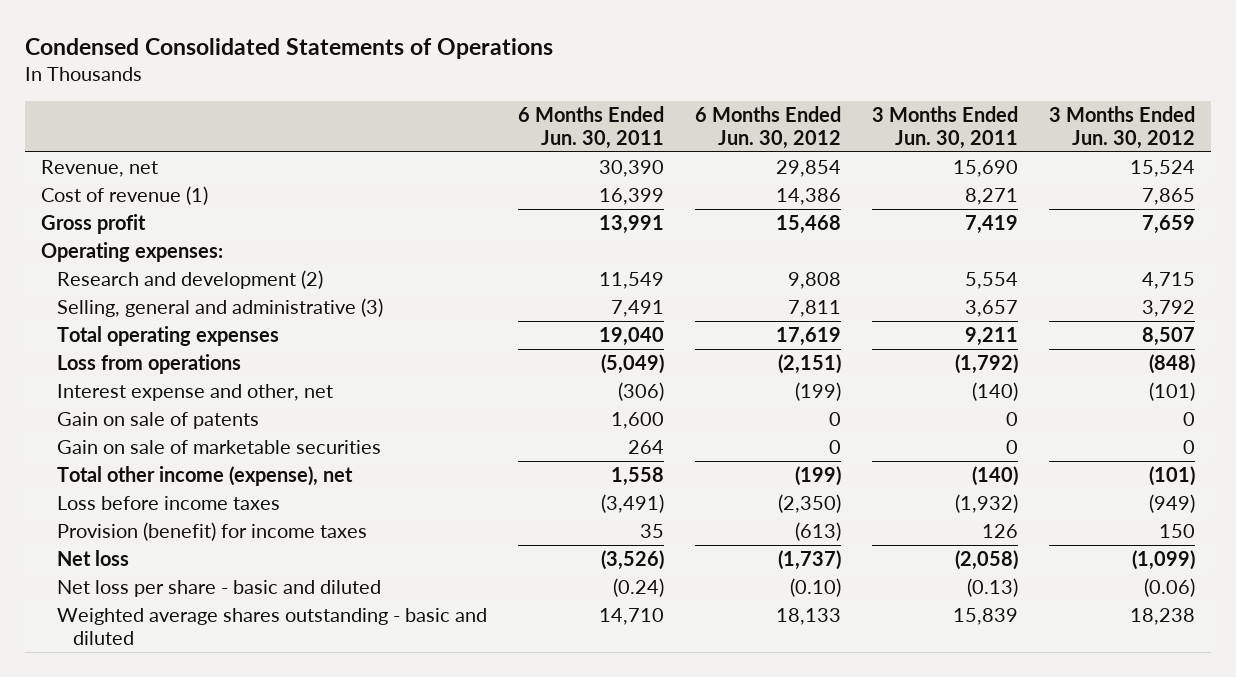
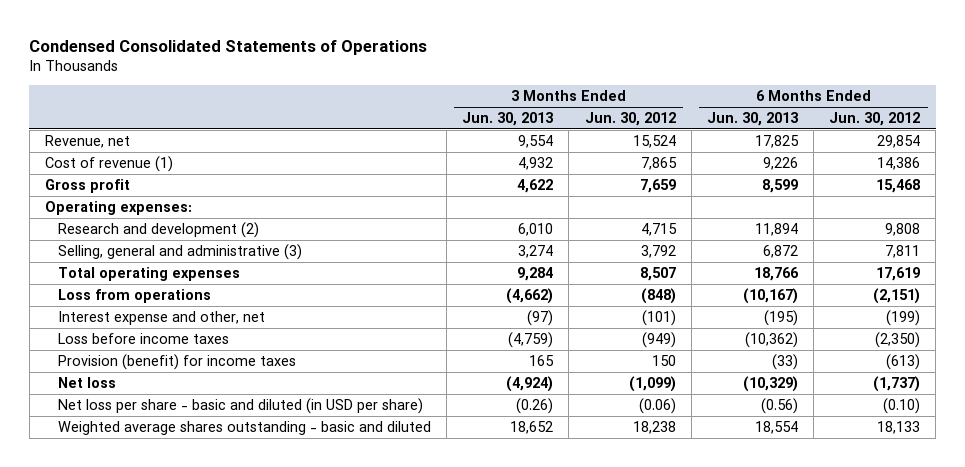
[517,105,664,149] 6 Months Ended Jun. 30, 2011 -> none
[872,105,1019,149] 3 Months Ended Jun. 30, 2011 -> none
none -> [462,112,554,127] Jun. 30, 2013
none -> [706,112,798,127] Jun. 30, 2013
[56,411,259,429] Gain on sale of patents -> none
[56,439,381,454] Gain on sale of marketable securities -> none
[56,465,353,486] Total other income (expense), net -> none
[56,579,381,597] Net loss per share - basic and diluted -> [57,397,423,414] Net loss per share - basic and diluted (in USD per share)

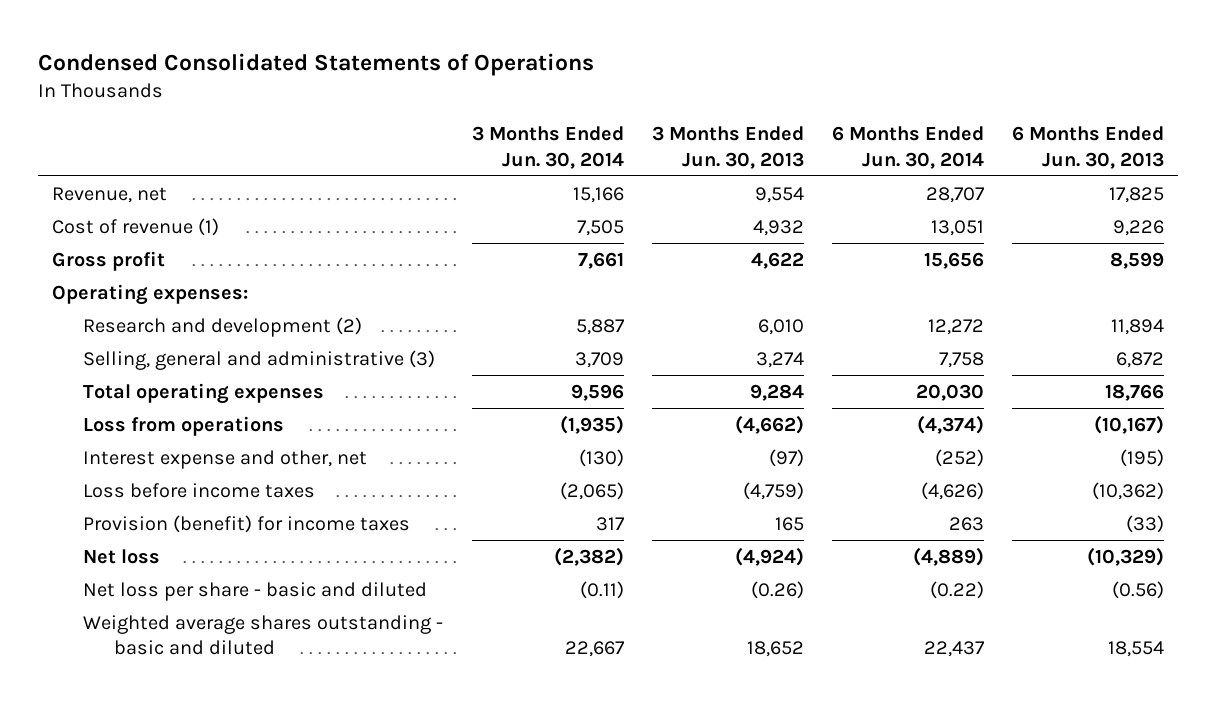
[584,112,676,127] Jun. 30, 2012 -> none
[829,112,921,127] Jun. 30, 2012 -> none
none -> [471,126,624,169] 3 Months Ended Jun. 30, 2014
none -> [831,126,984,169] 6 Months Ended Jun. 30, 2014
[57,397,423,414] Net loss per share - basic and diluted (in USD per share) -> [83,582,428,602] Net loss per share - basic and diluted

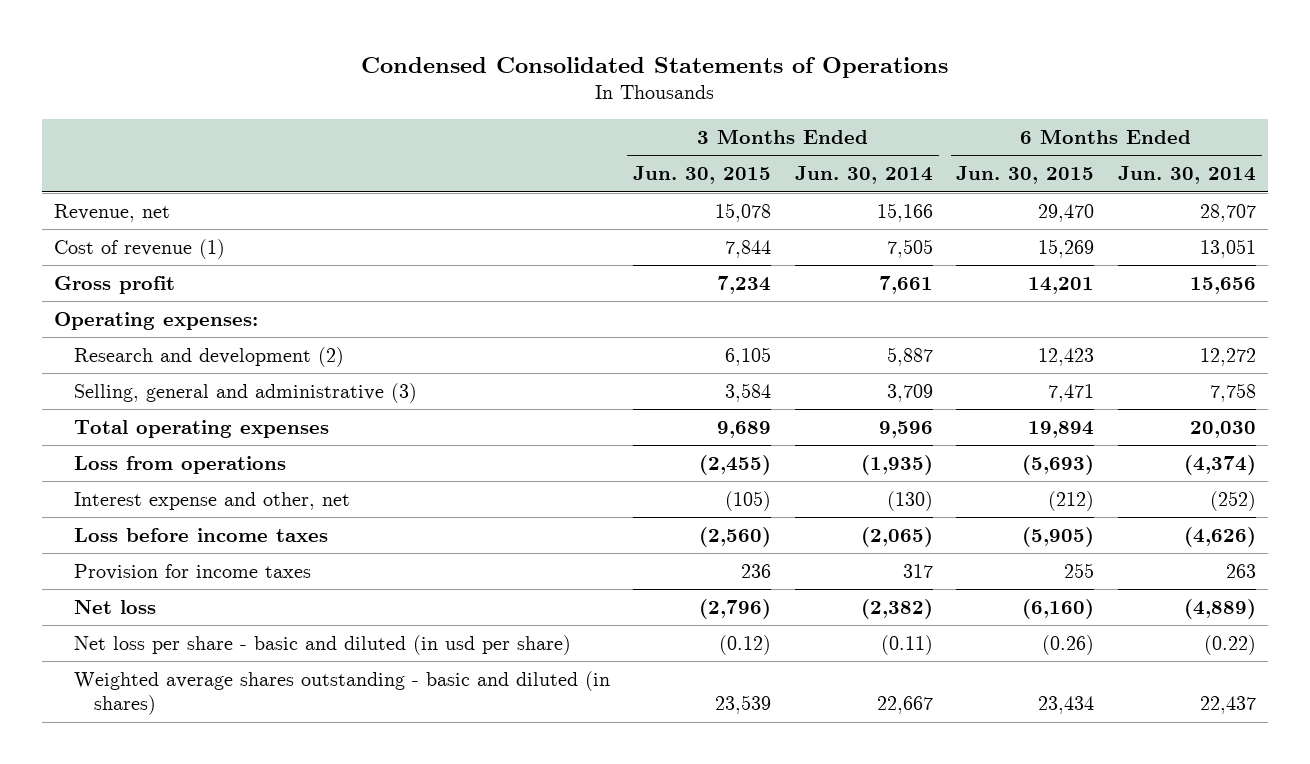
[651,126,804,169] 3 Months Ended Jun. 30, 2013 -> none
[1011,126,1164,169] 6 Months Ended Jun. 30, 2013 -> none
none -> [633,166,772,185] Jun. 30, 2015
none -> [956,166,1095,185] Jun. 30, 2015
[83,515,411,534] Provision (benefit) for income taxes -> [73,564,311,581] Provision for income taxes
[83,582,428,602] Net loss per share - basic and diluted -> [73,635,571,656] Net loss per share - basic and diluted (in usd per share)
[83,615,444,656] Weighted average shares outstanding - basic and diluted -> [73,671,610,716] Weighted average shares outstanding - basic and diluted (in shares)

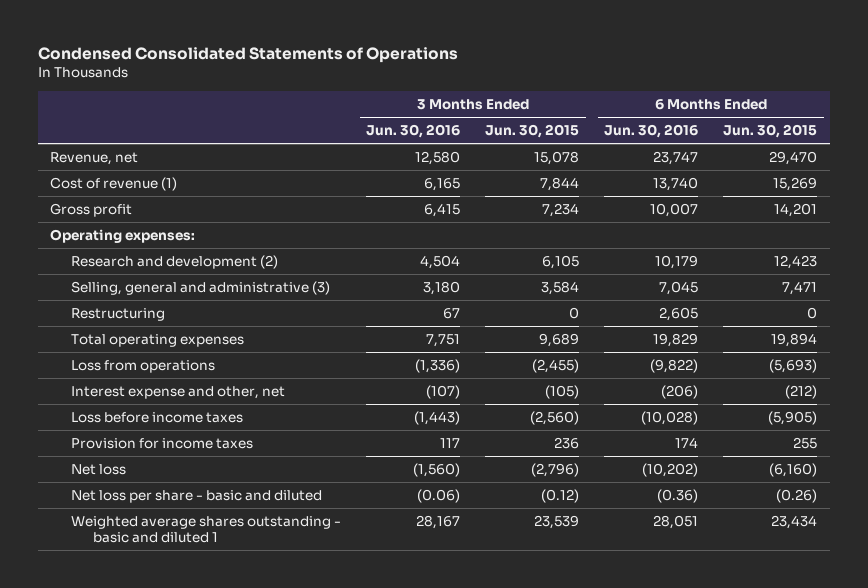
[794,166,933,185] Jun. 30, 2014 -> none
[1118,166,1257,185] Jun. 30, 2014 -> none
none -> [366,124,461,139] Jun. 30, 2016
none -> [604,124,699,139] Jun. 30, 2016
none -> [71,308,166,322] Restructuring
[73,635,571,656] Net loss per share - basic and diluted (in usd per share) -> [71,490,323,504] Net loss per share - basic and diluted
[73,671,610,716] Weighted average shares outstanding - basic and diluted (in shares) -> [71,516,342,543] Weighted average shares outstanding - basic and diluted 1

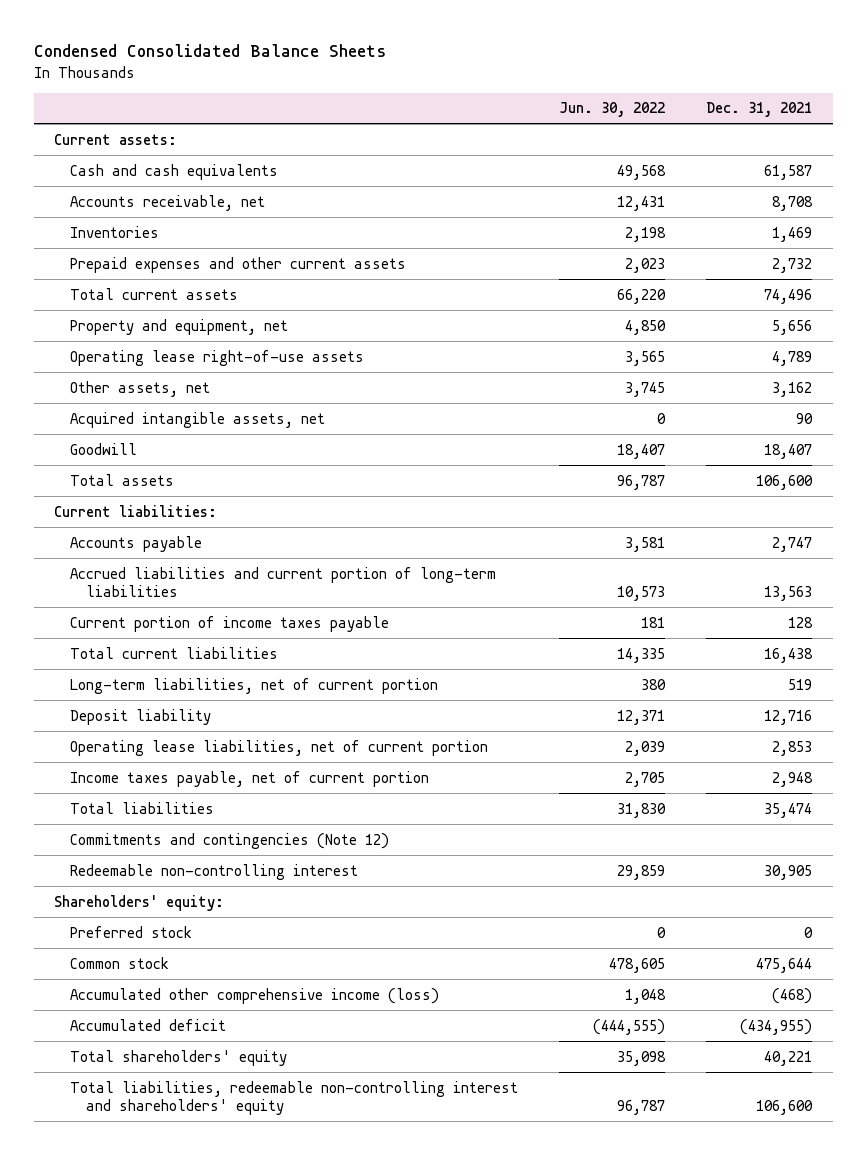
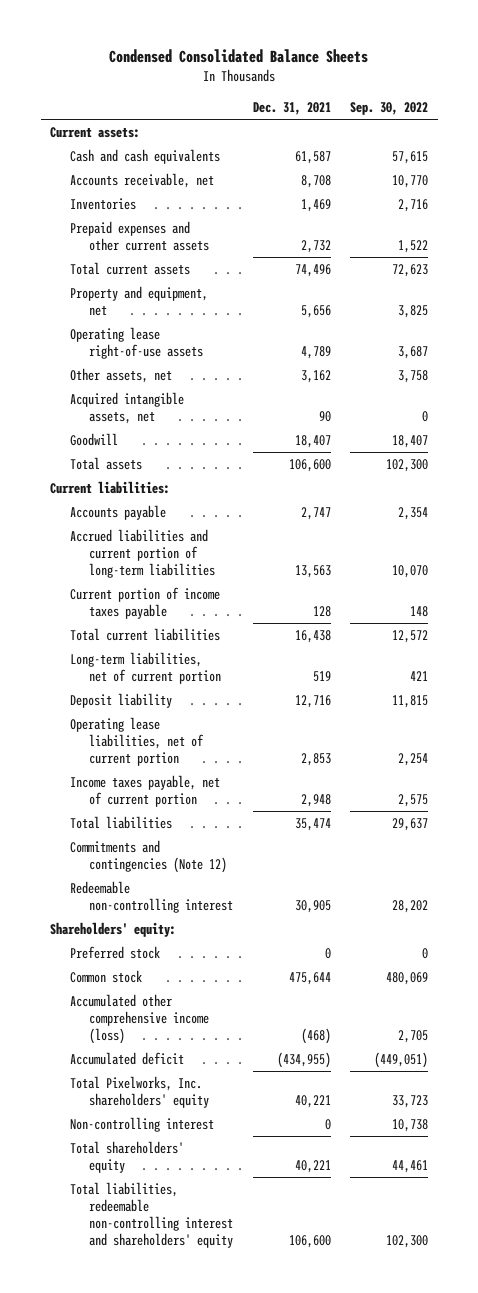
[559,102,666,118] Jun. 30, 2022 -> none
none -> [349,102,428,116] Sep. 30, 2022
none -> [69,1075,210,1108] Total Pixelworks, Inc. shareholders' equity
none -> [69,1116,214,1132] Non-controlling interest

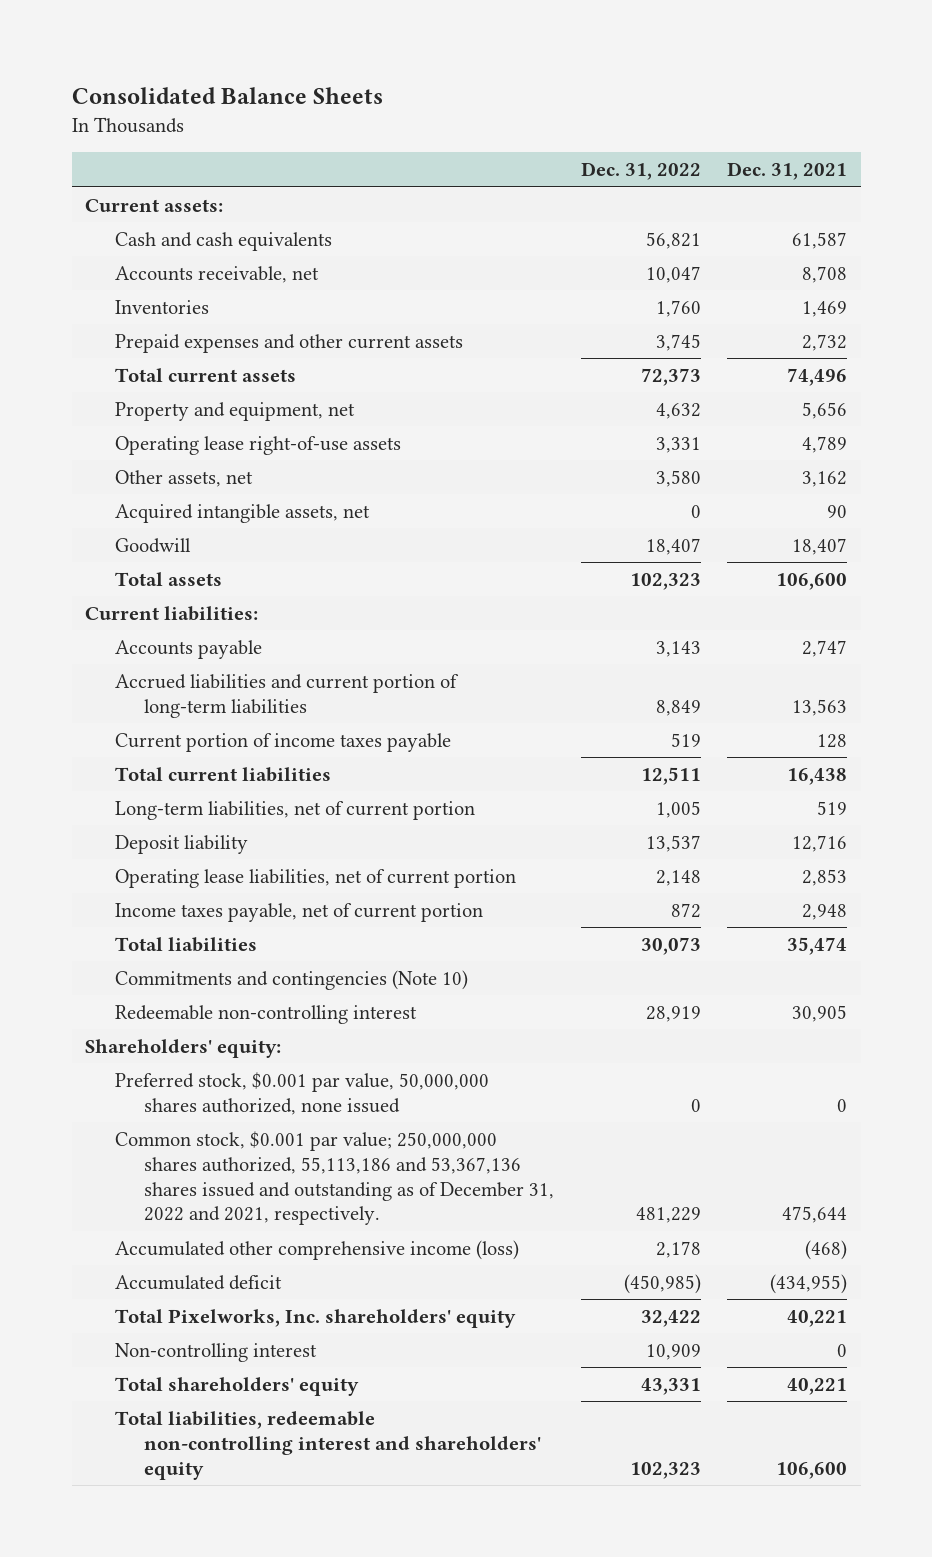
[109,49,369,64] Condensed Consolidated Balance Sheets -> [71,86,383,104] Consolidated Balance Sheets
[349,102,428,116] Sep. 30, 2022 -> none
none -> [580,162,701,181] Dec. 31, 2022
[69,839,228,873] Commitments and contingencies (Note 12) -> [114,969,468,990] Commitments and contingencies (Note 10)
[69,945,160,959] Preferred stock -> [114,1071,489,1115] Preferred stock, $0.001 par value, 50,000,000 shares authorized, none issued
[69,969,142,983] Common stock -> [114,1130,555,1226] Common stock, $0.001 par value; 250,000,000 shares authorized, 55,113,186 and 53,367,136 shares issued and outstanding as of December 31, 2022 and 2021, respectively.

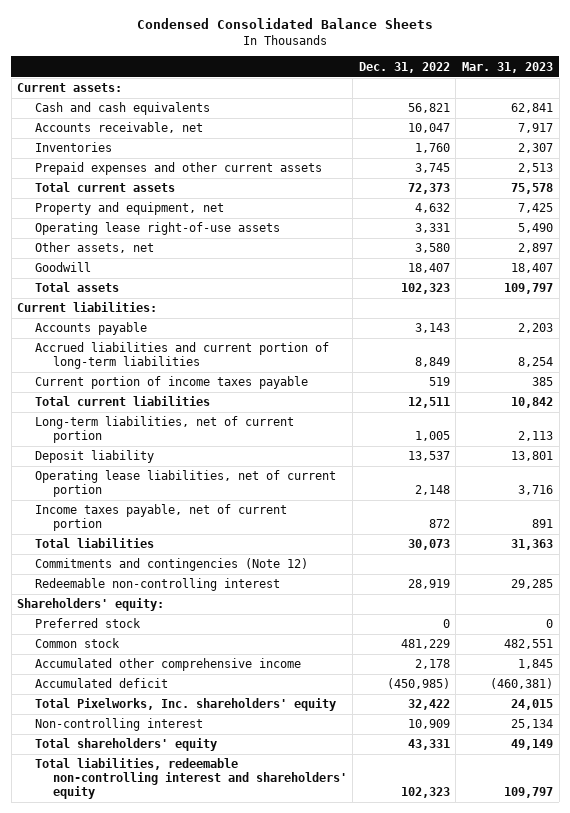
[71,86,383,104] Consolidated Balance Sheets -> [137,18,434,30] Condensed Consolidated Balance Sheets
[727,162,848,181] Dec. 31, 2021 -> none
none -> [461,61,553,73] Mar. 31, 2023
[114,503,370,523] Acquired intangible assets, net -> none
[114,969,468,990] Commitments and contingencies (Note 10) -> [34,558,308,572] Commitments and contingencies (Note 12)
[114,1071,489,1115] Preferred stock, $0.001 par value, 50,000,000 shares authorized, none issued -> [34,618,141,629] Preferred stock
[114,1130,555,1226] Common stock, $0.001 par value; 250,000,000 shares authorized, 55,113,186 and 53,367,136 shares issued and outstanding as of December 31, 2022 and 2021, respectively. -> [34,638,120,649] Common stock
[114,1239,519,1260] Accumulated other comprehensive income (loss) -> [34,658,301,672] Accumulated other comprehensive income

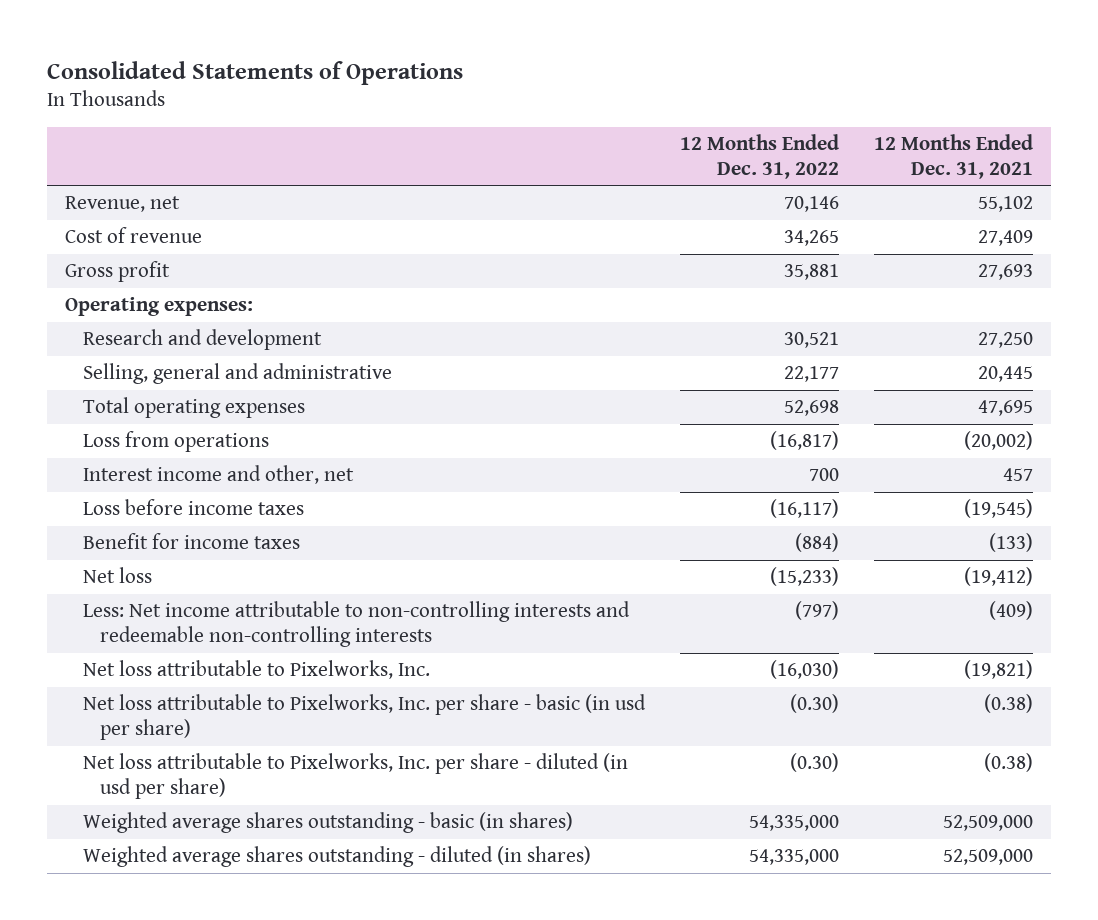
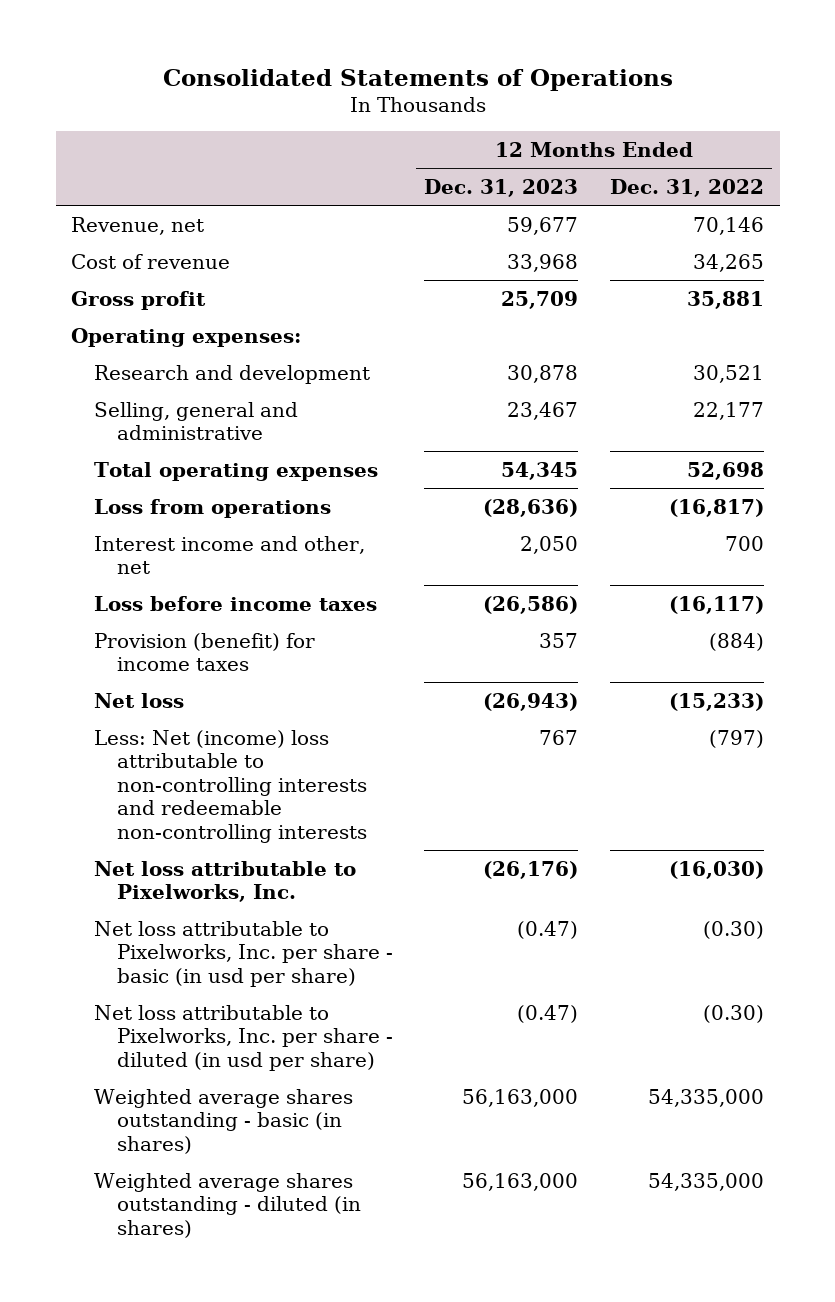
[874,133,1034,179] 12 Months Ended Dec. 31, 2021 -> none
none -> [424,178,579,197] Dec. 31, 2023
[82,533,300,550] Benefit for income taxes -> [94,632,316,672] Provision (benefit) for income taxes
[82,601,630,648] Less: Net income attributable to non-controlling interests and redeemable non-controlling interests -> [94,729,367,843] Less: Net (income) loss attributable to non-controlling interests and redeemable non-controlling interests

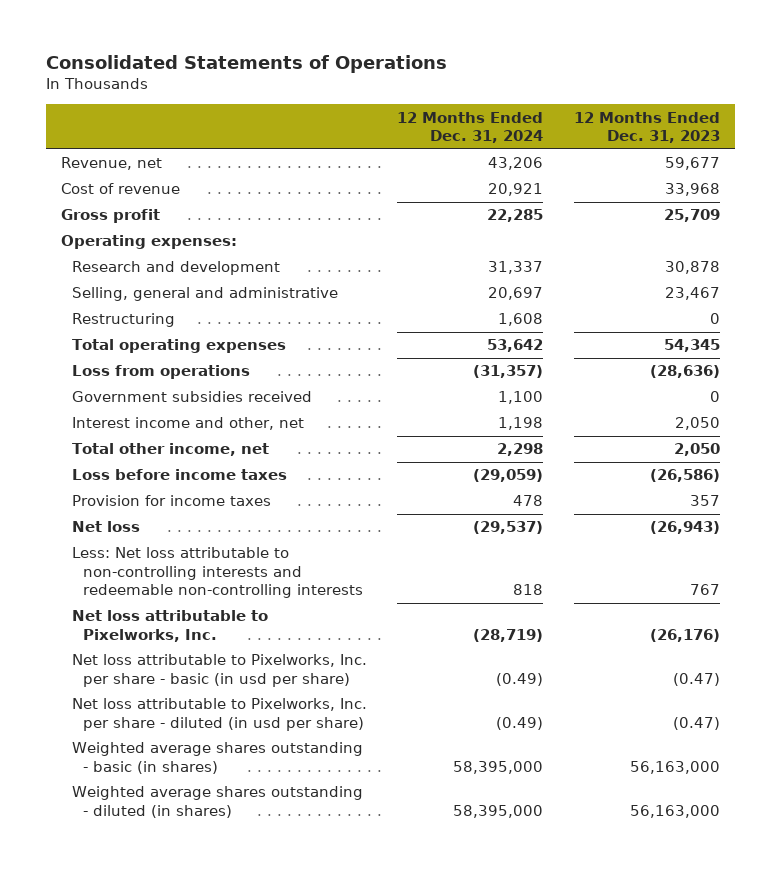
[610,178,765,197] Dec. 31, 2022 -> none
none -> [397,111,544,144] 12 Months Ended Dec. 31, 2024
none -> [72,313,176,328] Restructuring
none -> [72,391,313,403] Government subsidies received
none -> [72,443,270,457] Total other income, net
[94,632,316,672] Provision (benefit) for income taxes -> [72,495,272,507] Provision for income taxes
[94,729,367,843] Less: Net (income) loss attributable to non-controlling interests and redeemable non-controlling interests -> [72,547,364,599] Less: Net loss attributable to non-controlling interests and redeemable non-controlling interests

